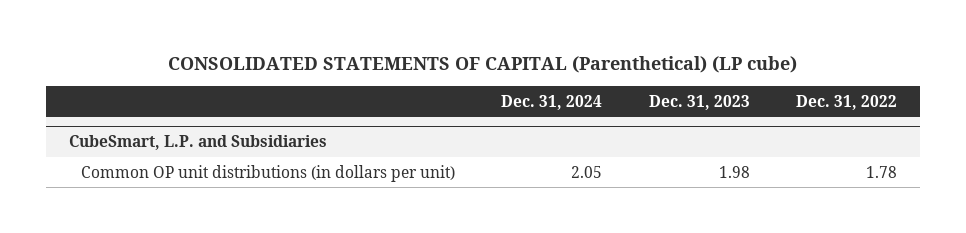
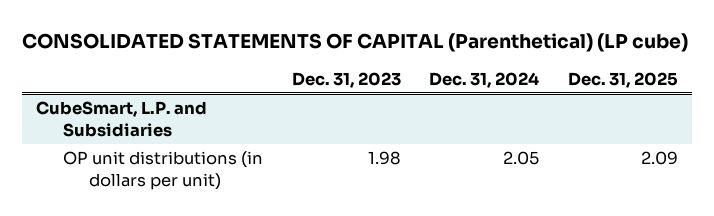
[795,94,897,110] Dec. 31, 2022 -> none
none -> [568,71,679,88] Dec. 31, 2025
[81,164,456,182] Common OP unit distributions (in dollars per unit) -> [62,151,263,190] OP unit distributions (in dollars per unit)

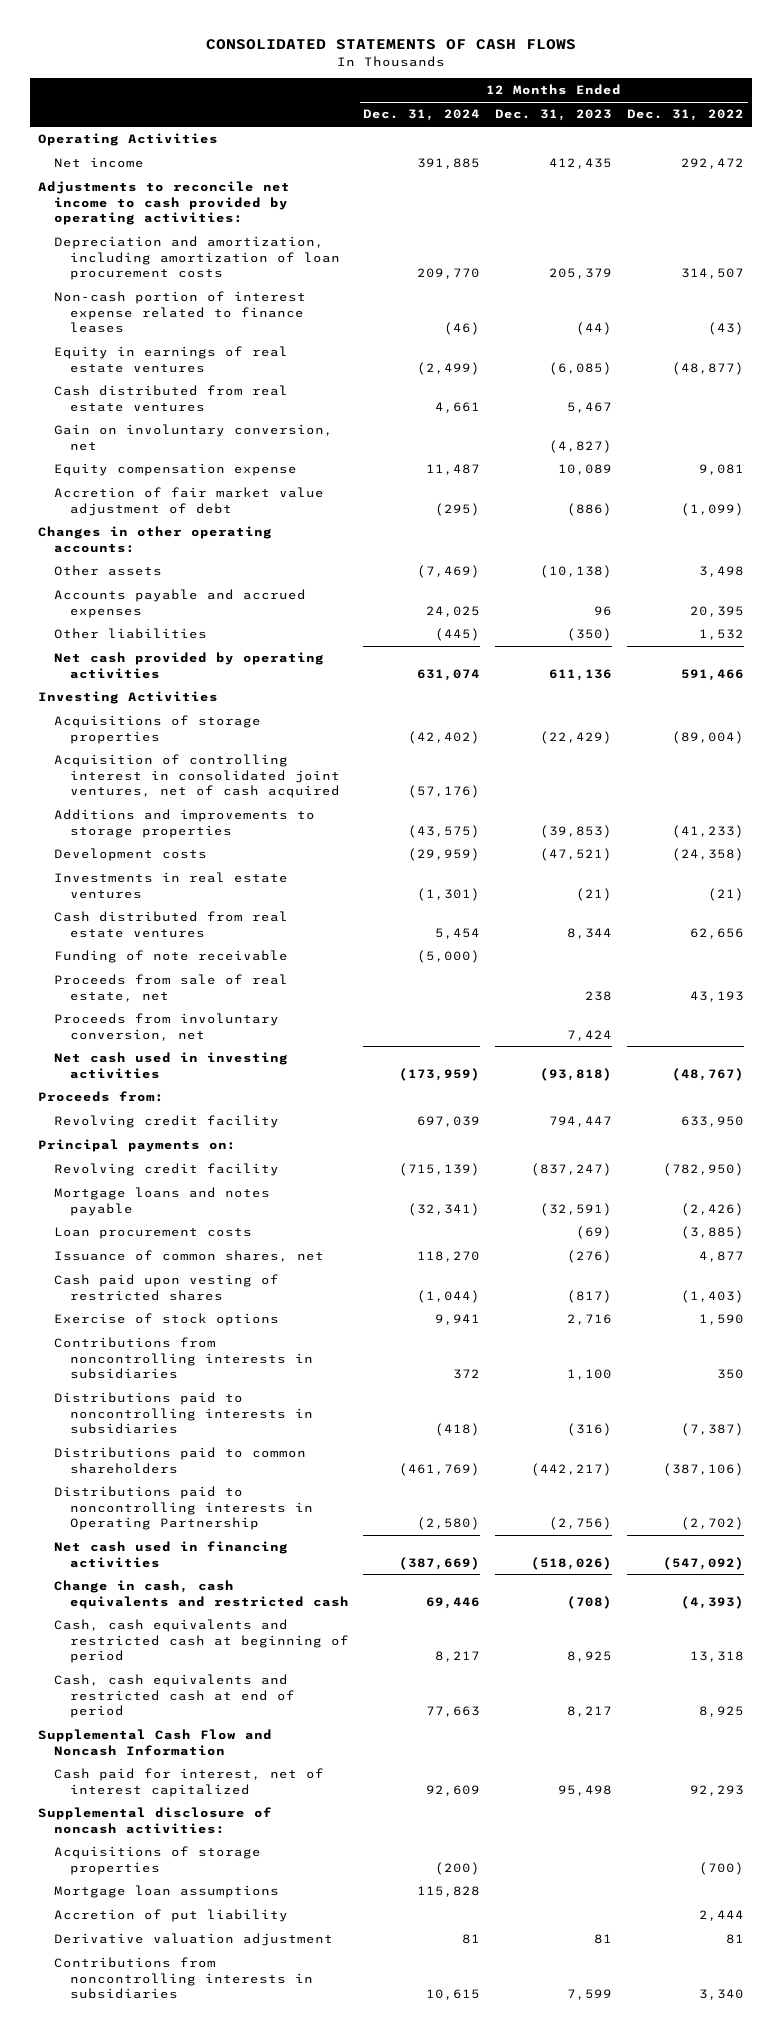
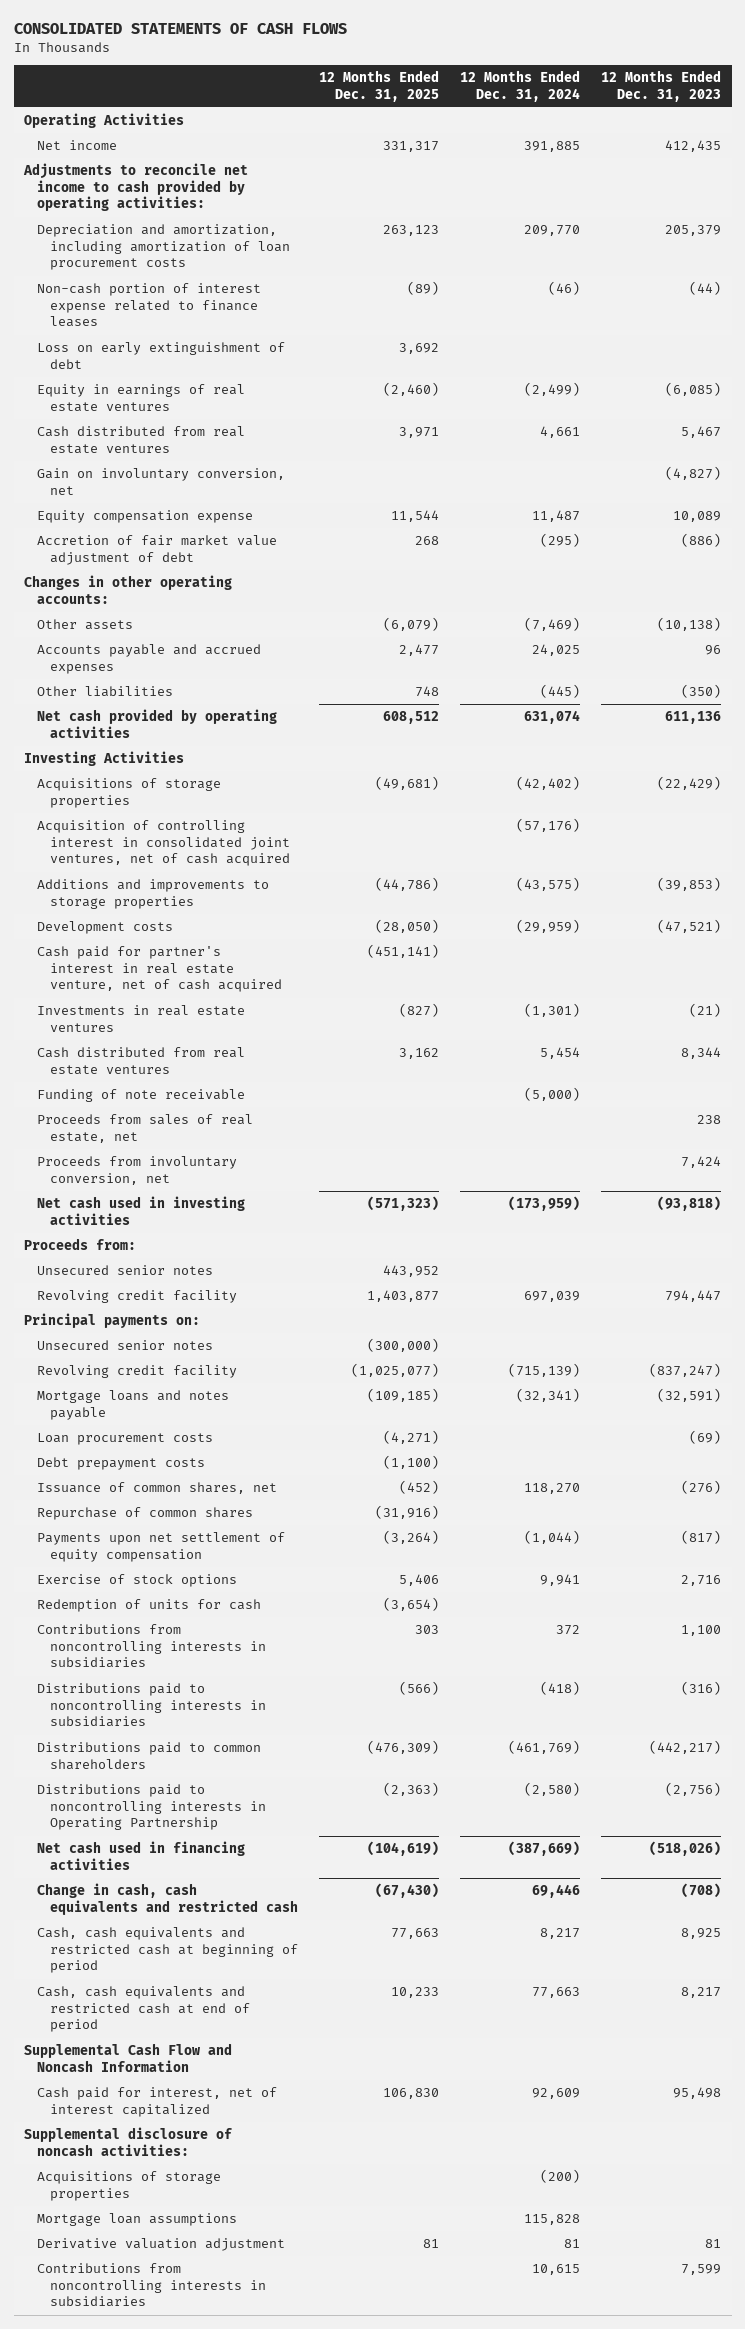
[627,109,745,122] Dec. 31, 2022 -> none
none -> [318,70,439,102] 12 Months Ended Dec. 31, 2025
none -> [37,342,286,369] Loss on early extinguishment of debt
none -> [37,946,282,993] Cash paid for partner's interest in real estate venture, net of cash acquired
[53,974,288,1002] Proceeds from sale of real estate, net -> [37,1114,254,1143] Proceeds from sales of real estate, net
none -> [37,1265,214,1276] Unsecured senior notes
none -> [37,1340,214,1351] Unsecured senior notes
none -> [37,1457,206,1471] Debt prepayment costs
none -> [37,1507,254,1521] Repurchase of common shares
[53,1274,279,1301] Cash paid upon vesting of restricted shares -> [37,1532,286,1562] Payments upon net settlement of equity compensation
none -> [37,1599,262,1613] Redemption of units for cash
[53,1909,288,1923] Accretion of put liability -> none

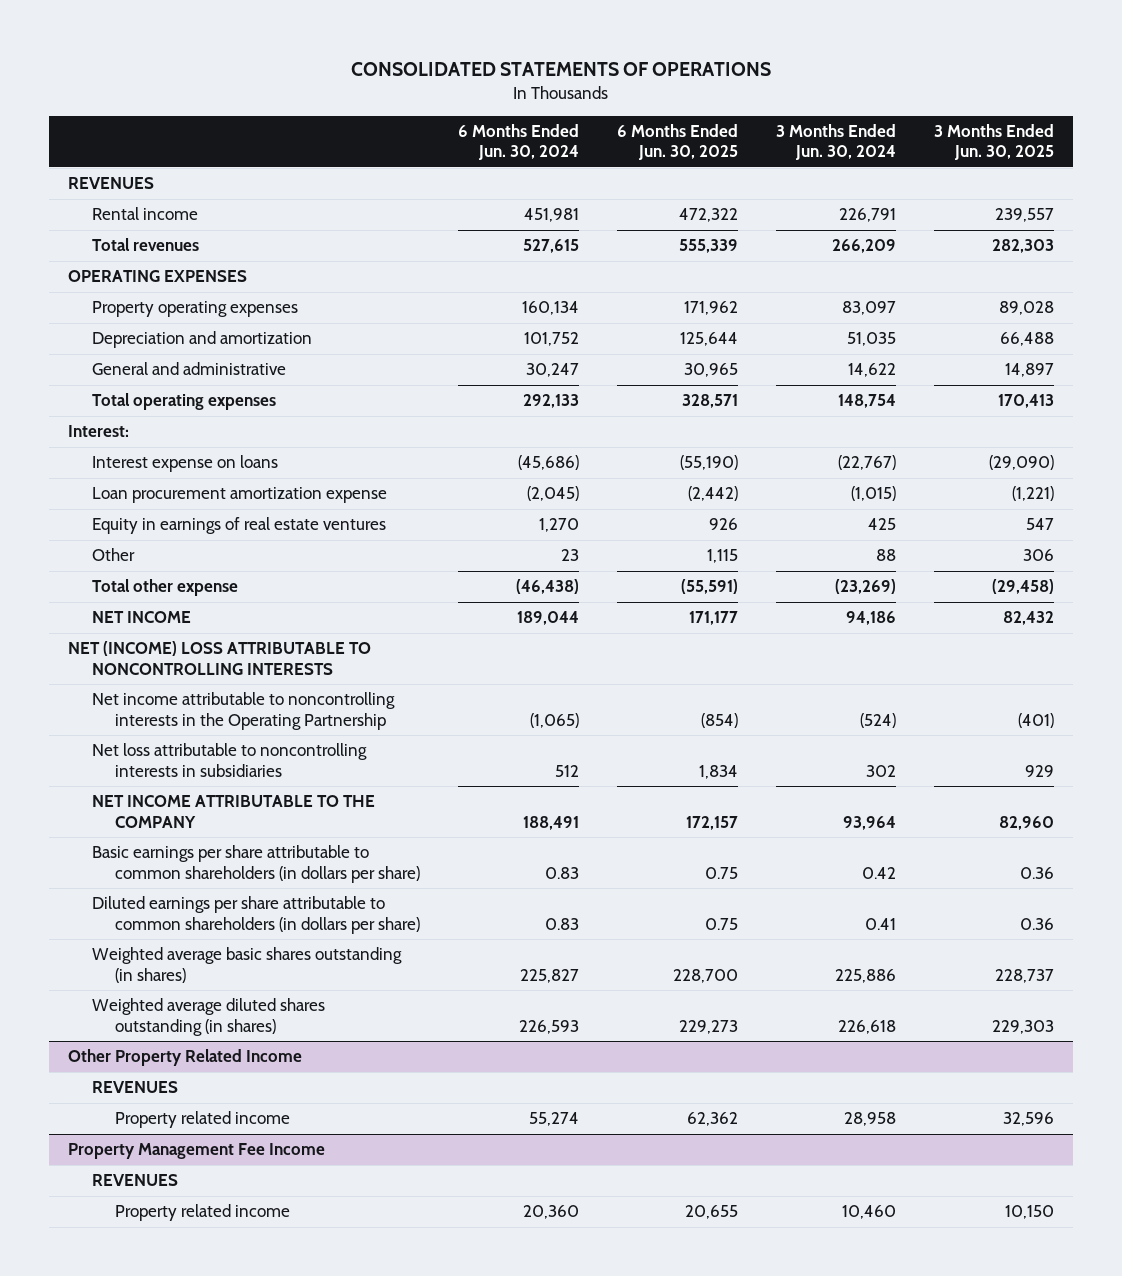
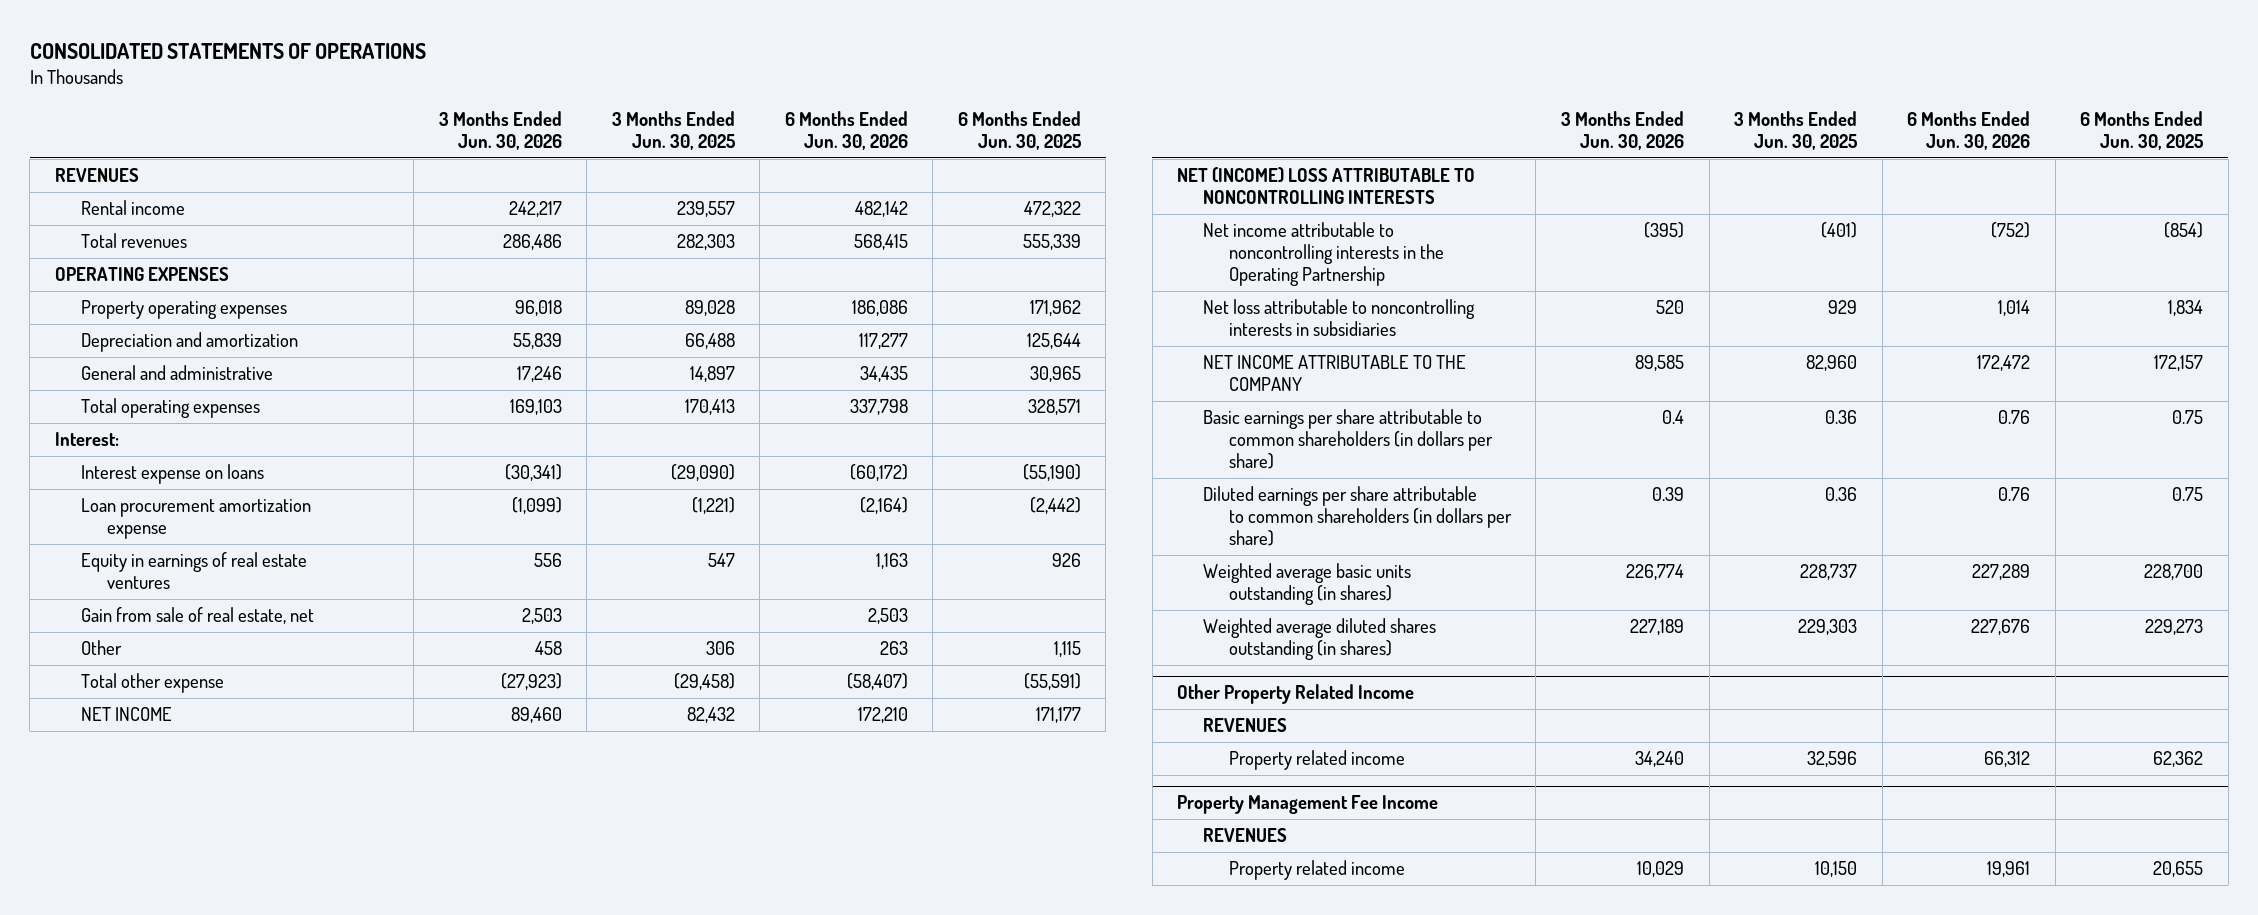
[458,124,580,161] 6 Months Ended Jun. 30, 2024 -> none
[775,124,896,161] 3 Months Ended Jun. 30, 2024 -> none
none -> [438,110,562,150] 3 Months Ended Jun. 30, 2026
none -> [784,110,908,150] 6 Months Ended Jun. 30, 2026
none -> [80,607,314,625] Gain from sale of real estate, net
[91,947,402,983] Weighted average basic shares outstanding (in shares) -> [1203,563,1412,606] Weighted average basic units outstanding (in shares)

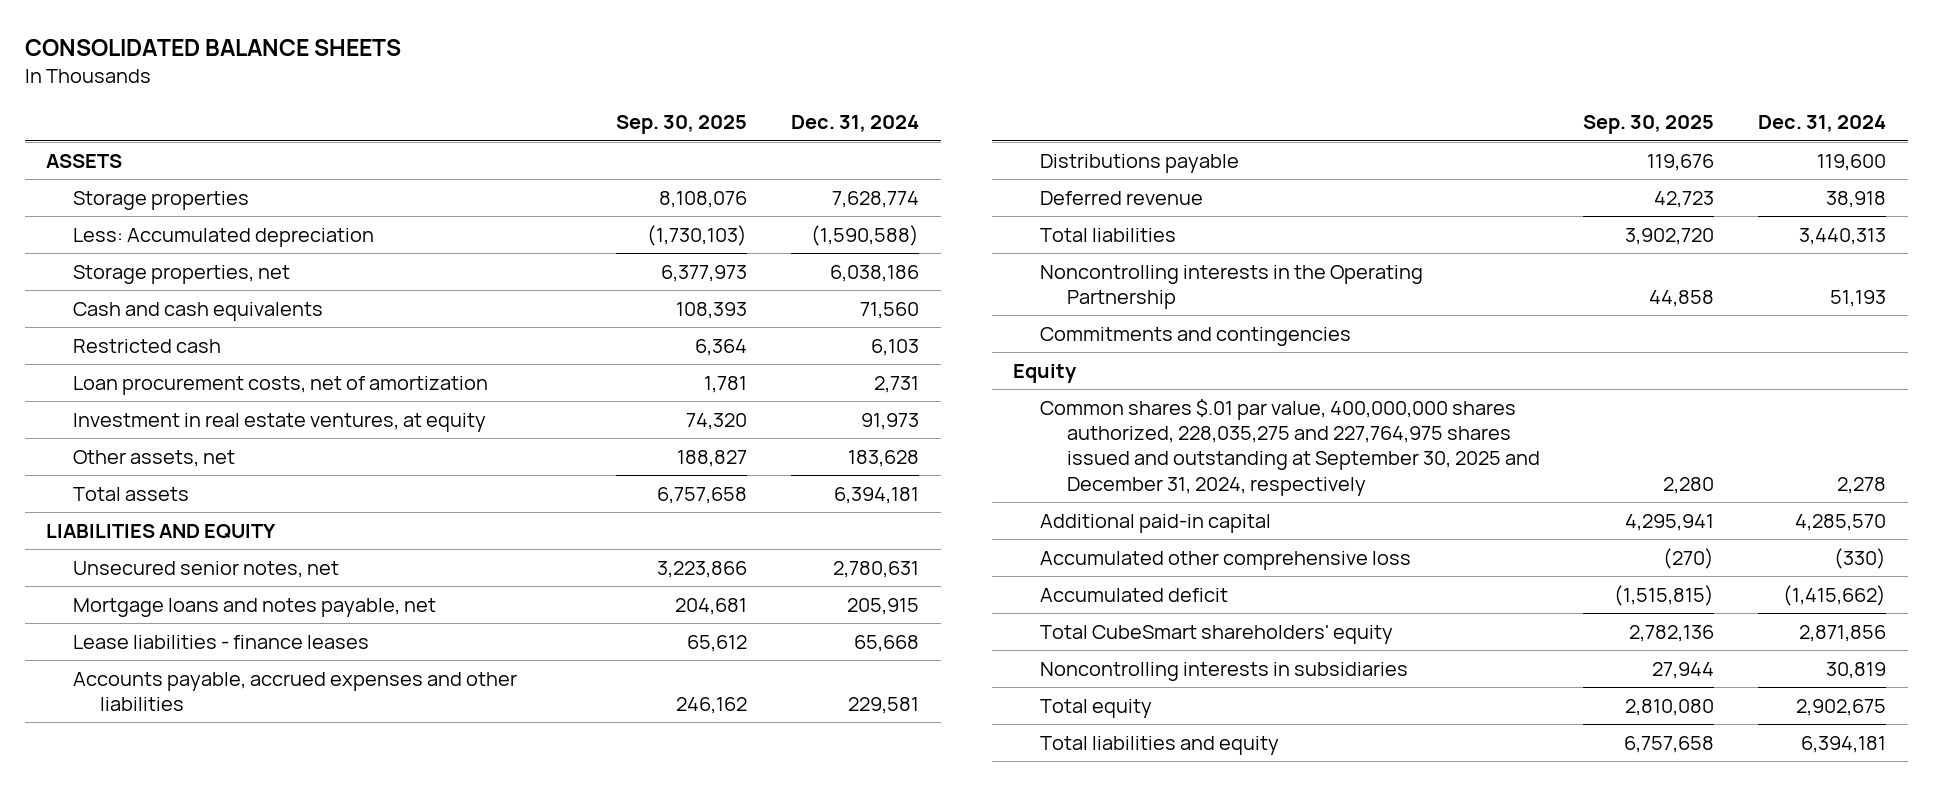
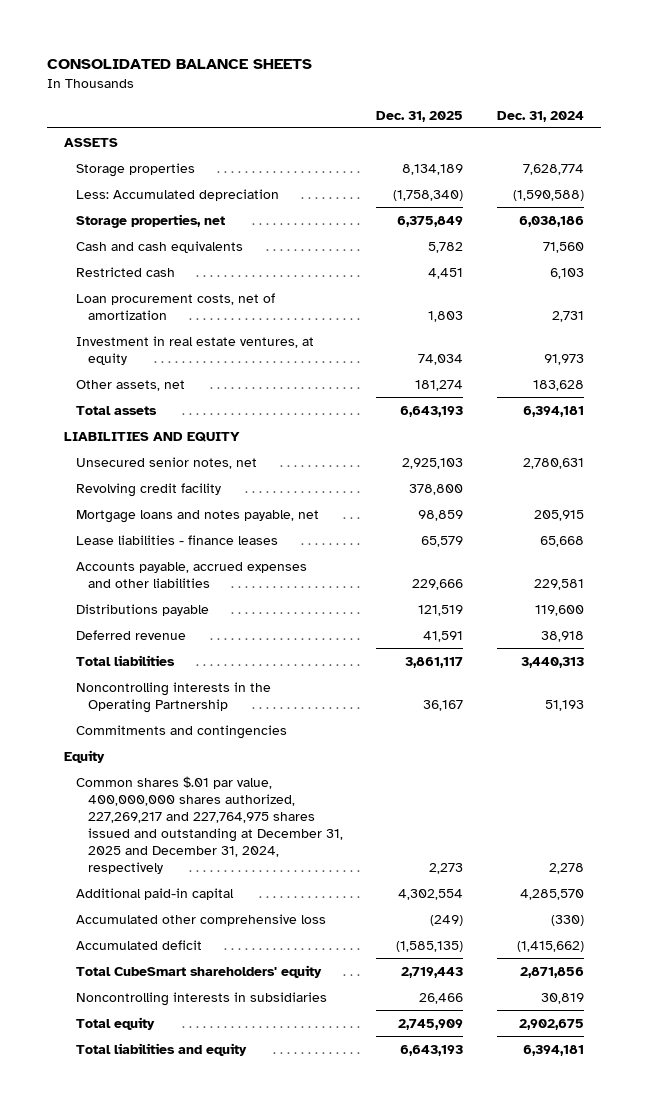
[616,115,748,135] Sep. 30, 2025 -> none
none -> [376,110,464,122] Dec. 31, 2025
none -> [75,482,221,497] Revolving credit facility
[1040,398,1540,496] Common shares $.01 par value, 400,000,000 shares authorized, 228,035,275 and 227,764,975 shares issued and outstanding at September 30, 2025 and December 31, 2024, respectively -> [75,775,343,874] Common shares $.01 par value, 400,000,000 shares authorized, 227,269,217 and 227,764,975 shares issued and outstanding at December 31, 2025 and December 31, 2024, respectively

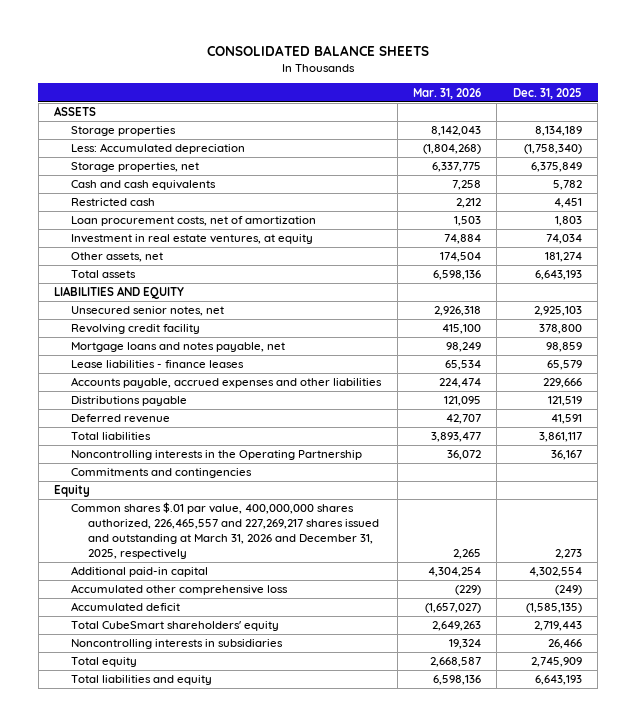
[497,110,585,122] Dec. 31, 2024 -> none
none -> [412,87,481,99] Mar. 31, 2026
[75,775,343,874] Common shares $.01 par value, 400,000,000 shares authorized, 227,269,217 and 227,764,975 shares issued and outstanding at December 31, 2025 and December 31, 2024, respectively -> [71,502,380,559] Common shares $.01 par value, 400,000,000 shares authorized, 226,465,557 and 227,269,217 shares issued and outstanding at March 31, 2026 and December 31, 2025, respectively

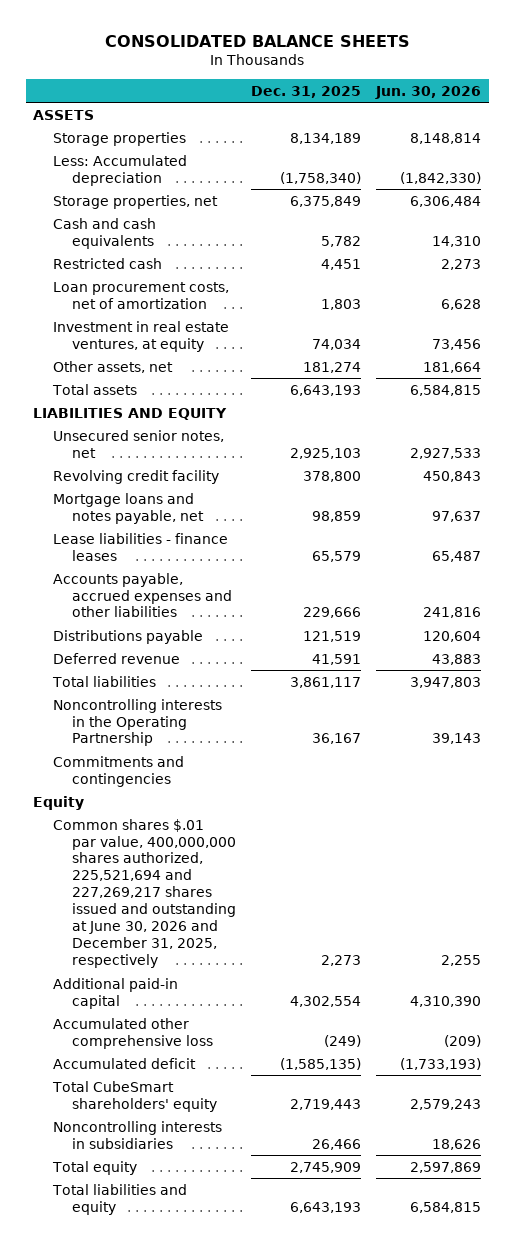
[412,87,481,99] Mar. 31, 2026 -> none
none -> [375,85,482,99] Jun. 30, 2026
[71,502,380,559] Common shares $.01 par value, 400,000,000 shares authorized, 226,465,557 and 227,269,217 shares issued and outstanding at March 31, 2026 and December 31, 2025, respectively -> [52,818,236,969] Common shares $.01 par value, 400,000,000 shares authorized, 225,521,694 and 227,269,217 shares issued and outstanding at June 30, 2026 and December 31, 2025, respectively

